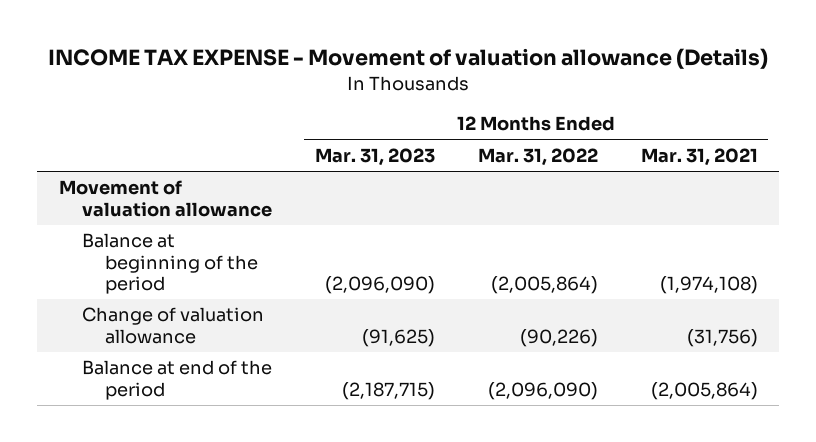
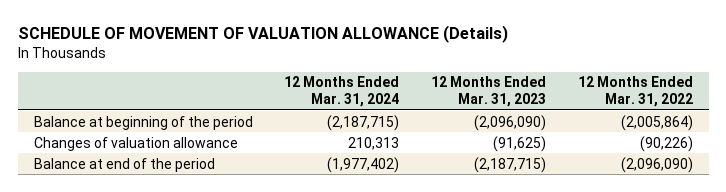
[48,48,769,70] INCOME TAX EXPENSE - Movement of valuation allowance (Details) -> [17,25,508,44] SCHEDULE OF MOVEMENT OF VALUATION ALLOWANCE (Details)
[640,148,758,167] Mar. 31, 2021 -> none
none -> [284,76,400,108] 12 Months Ended Mar. 31, 2024
[58,180,272,217] Movement of valuation allowance -> none
[81,307,264,344] Change of valuation allowance -> [33,136,238,151] Changes of valuation allowance

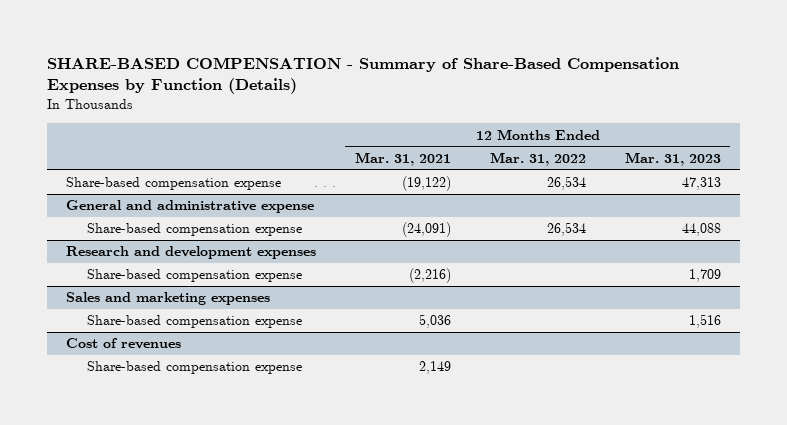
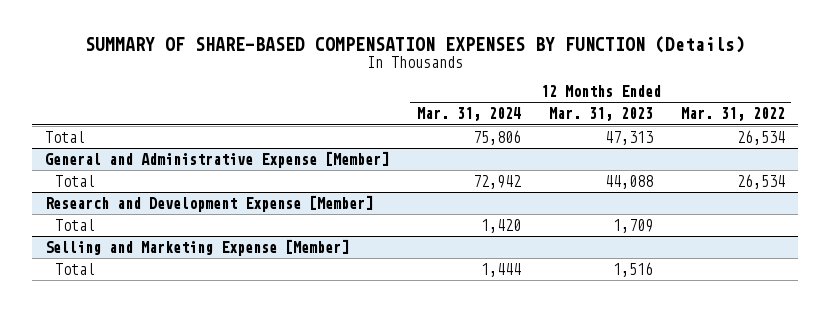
[46,56,679,95] SHARE-BASED COMPENSATION - Summary of Share-Based Compensation Expenses by Function (Details) -> [85,36,746,54] SUMMARY OF SHARE-BASED COMPENSATION EXPENSES BY FUNCTION (Details)
[355,151,452,166] Mar. 31, 2021 -> none
none -> [417,107,522,122] Mar. 31, 2024
[66,338,182,350] Cost of revenues -> none
[86,361,302,375] Share-based compensation expense -> none
[66,177,282,191] Share-based compensation expense -> [45,130,86,143] Total
[66,200,315,214] General and administrative expense -> [45,150,390,168] General and Administrative Expense [Member]
[86,223,302,237] Share-based compensation expense -> [55,174,96,187] Total
[66,246,317,260] Research and development expenses -> [45,194,374,212] Research and Development Expense [Member]
[86,269,302,283] Share-based compensation expense -> [55,218,96,231] Total
[66,292,271,306] Sales and marketing expenses -> [45,238,350,256] Selling and Marketing Expense [Member]
[86,315,302,329] Share-based compensation expense -> [55,262,96,275] Total

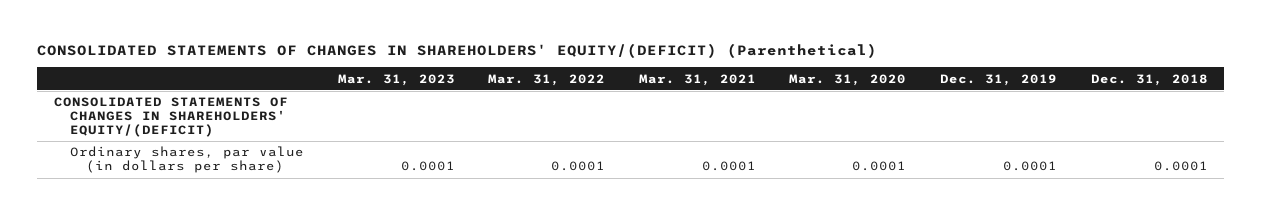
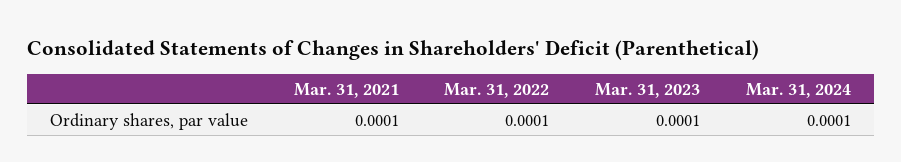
[36,43,877,59] CONSOLIDATED STATEMENTS OF CHANGES IN SHAREHOLDERS' EQUITY/(DEFICIT) (Parenthetical) -> [27,40,760,61] Consolidated Statements of Changes in Shareholders' Deficit (Parenthetical)
[789,73,907,86] Mar. 31, 2020 -> none
[939,73,1057,86] Dec. 31, 2019 -> none
[1090,73,1208,86] Dec. 31, 2018 -> none
none -> [745,82,851,98] Mar. 31, 2024
[53,97,288,138] CONSOLIDATED STATEMENTS OF CHANGES IN SHAREHOLDERS' EQUITY/(DEFICIT) -> none
[69,146,304,174] Ordinary shares, par value (in dollars per share) -> [49,112,248,130] Ordinary shares, par value

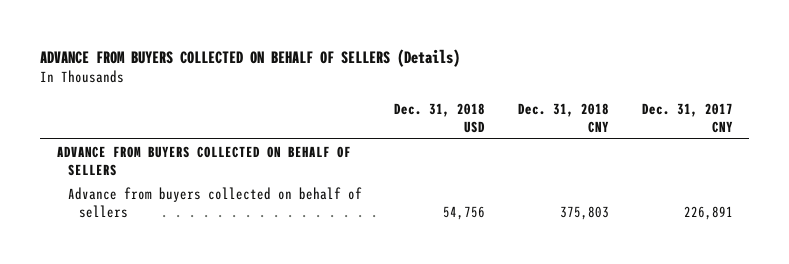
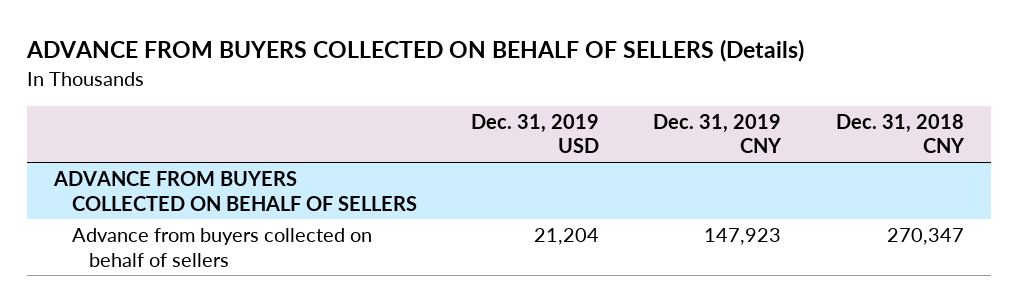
[394,102,486,133] Dec. 31, 2018 USD -> none
[641,102,733,133] Dec. 31, 2017 CNY -> none
none -> [470,113,599,154] Dec. 31, 2019 USD
none -> [653,113,783,154] Dec. 31, 2019 CNY
[559,206,609,221] 375,803 -> [886,228,964,246] 270,347

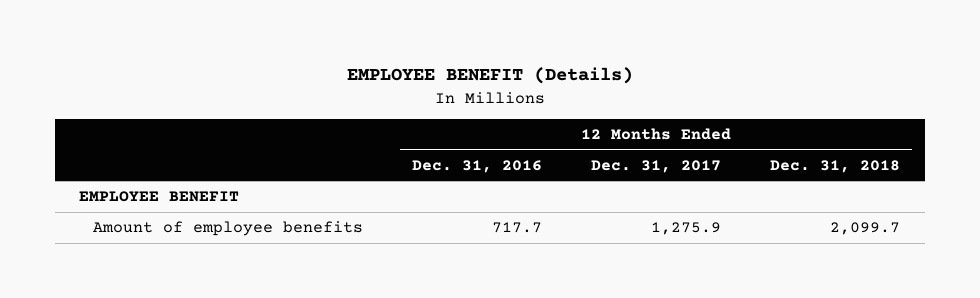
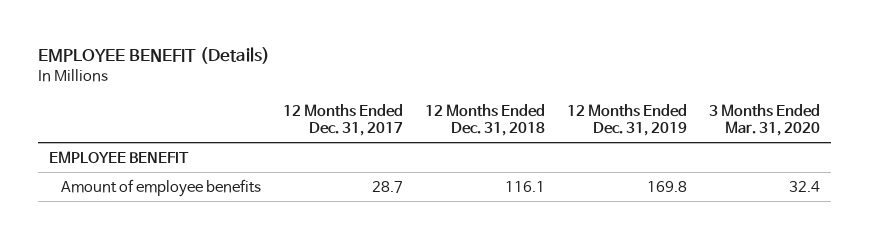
[412,159,543,173] Dec. 31, 2016 -> none
none -> [567,104,688,137] 12 Months Ended Dec. 31, 2019
none -> [709,104,821,137] 3 Months Ended Mar. 31, 2020
[651,222,722,236] 1,275.9 -> [372,180,404,193] 28.7
[830,222,901,236] 2,099.7 -> [505,180,546,192] 116.1

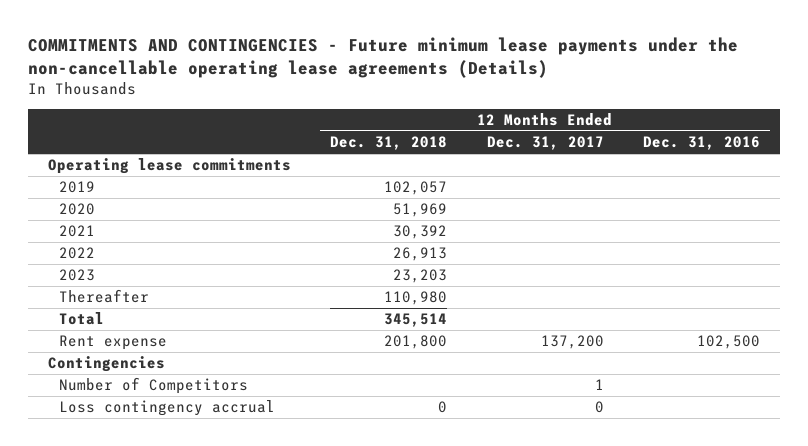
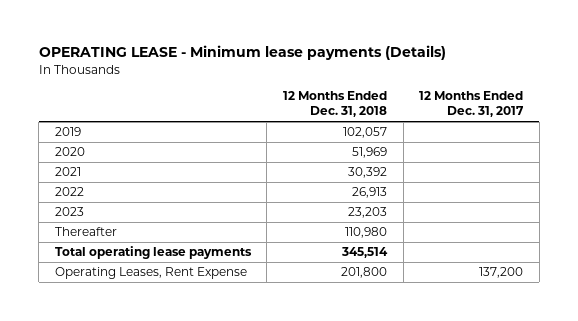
[27,36,738,78] COMMITMENTS AND CONTINGENCIES - Future minimum lease payments under the non-cancellable operating lease agreements (Details) -> [38,45,446,61] OPERATING LEASE - Minimum lease payments (Details)
[643,136,761,151] Dec. 31, 2016 -> none
[47,158,291,175] Operating lease commitments -> none
[47,356,165,373] Contingencies -> none
[59,377,249,395] Number of Competitors -> none
[59,400,276,417] Loss contingency accrual -> none
[59,312,105,326] Total -> [54,246,252,260] Total operating lease payments
[59,335,168,351] Rent expense -> [54,267,247,280] Operating Leases, Rent Expense

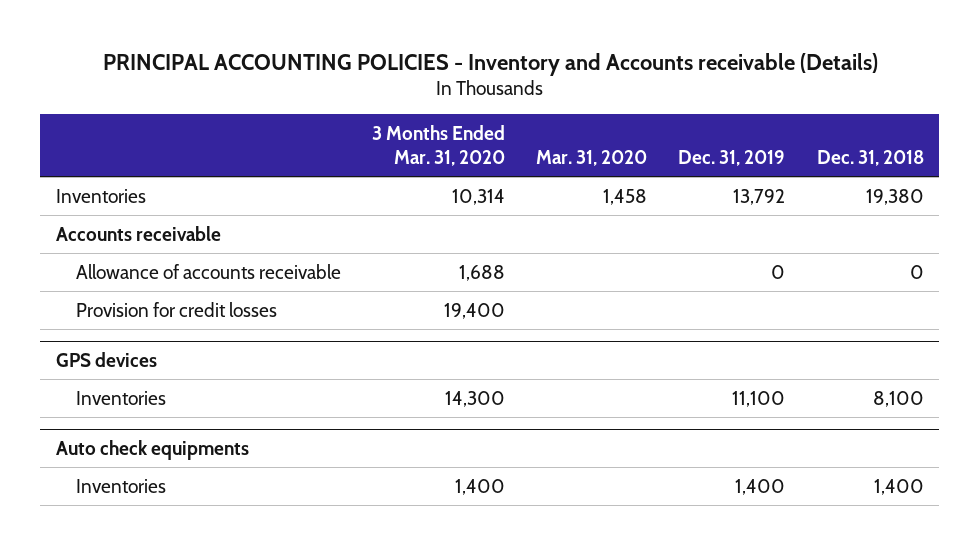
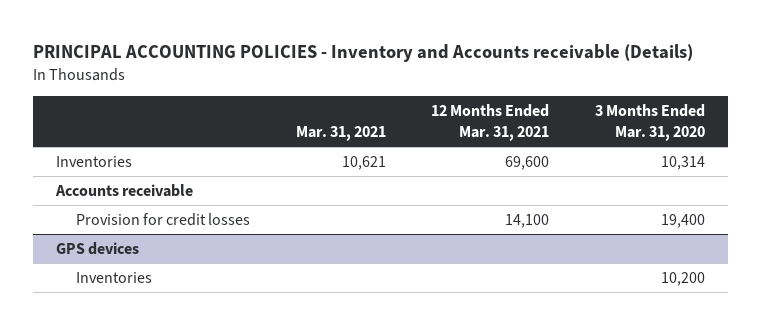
[536,149,648,166] Mar. 31, 2020 -> none
[678,149,786,166] Dec. 31, 2019 -> none
[816,149,924,166] Dec. 31, 2018 -> none
none -> [295,125,386,141] Mar. 31, 2021
none -> [431,104,550,141] 12 Months Ended Mar. 31, 2021
[75,263,341,279] Allowance of accounts receivable -> none
[55,439,249,460] Auto check equipments -> none
[75,478,166,493] Inventories -> none
[445,390,506,407] 14,300 -> [661,271,706,286] 10,200

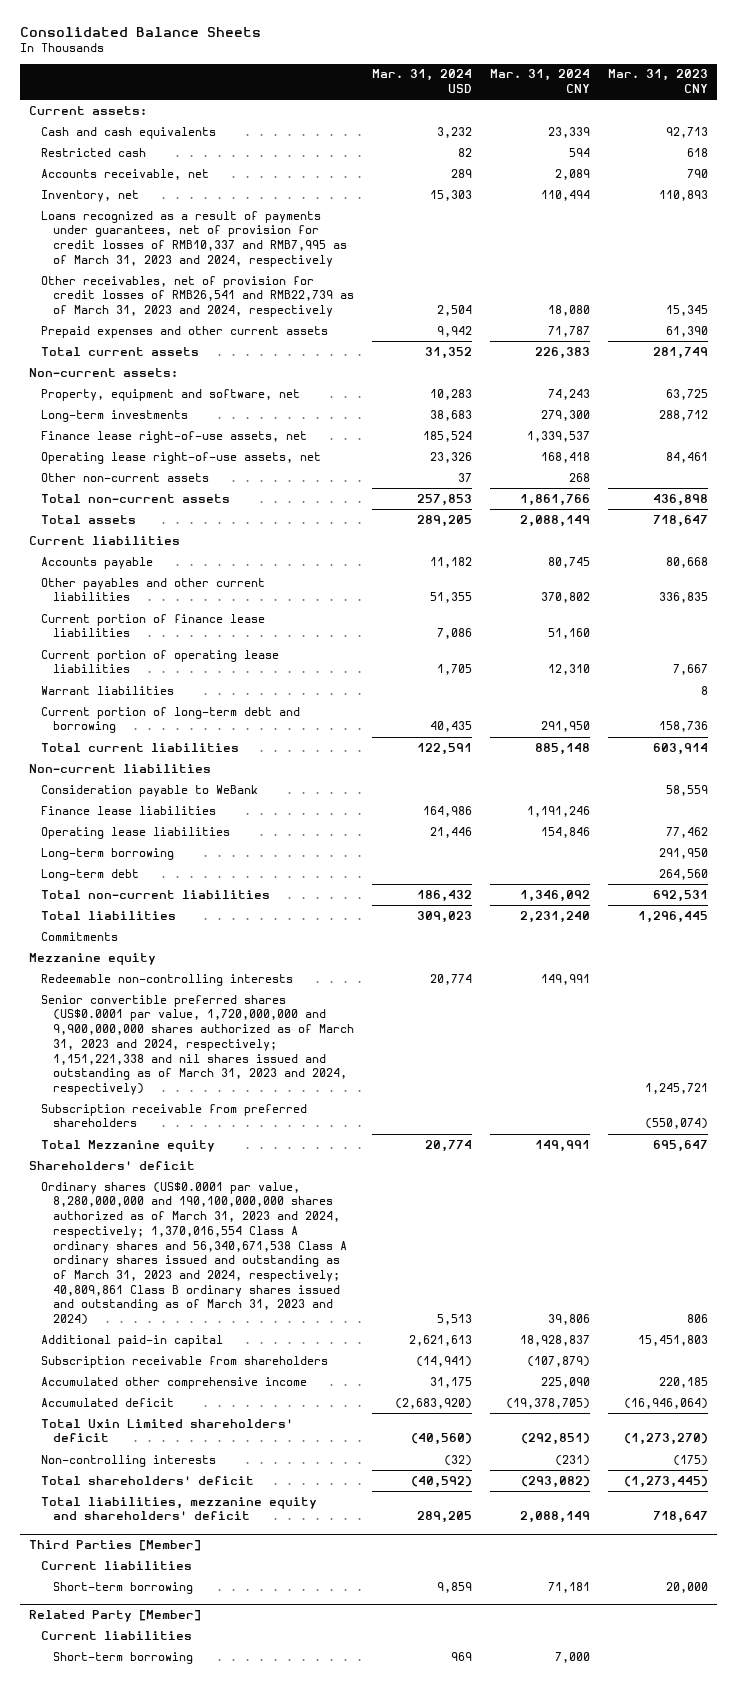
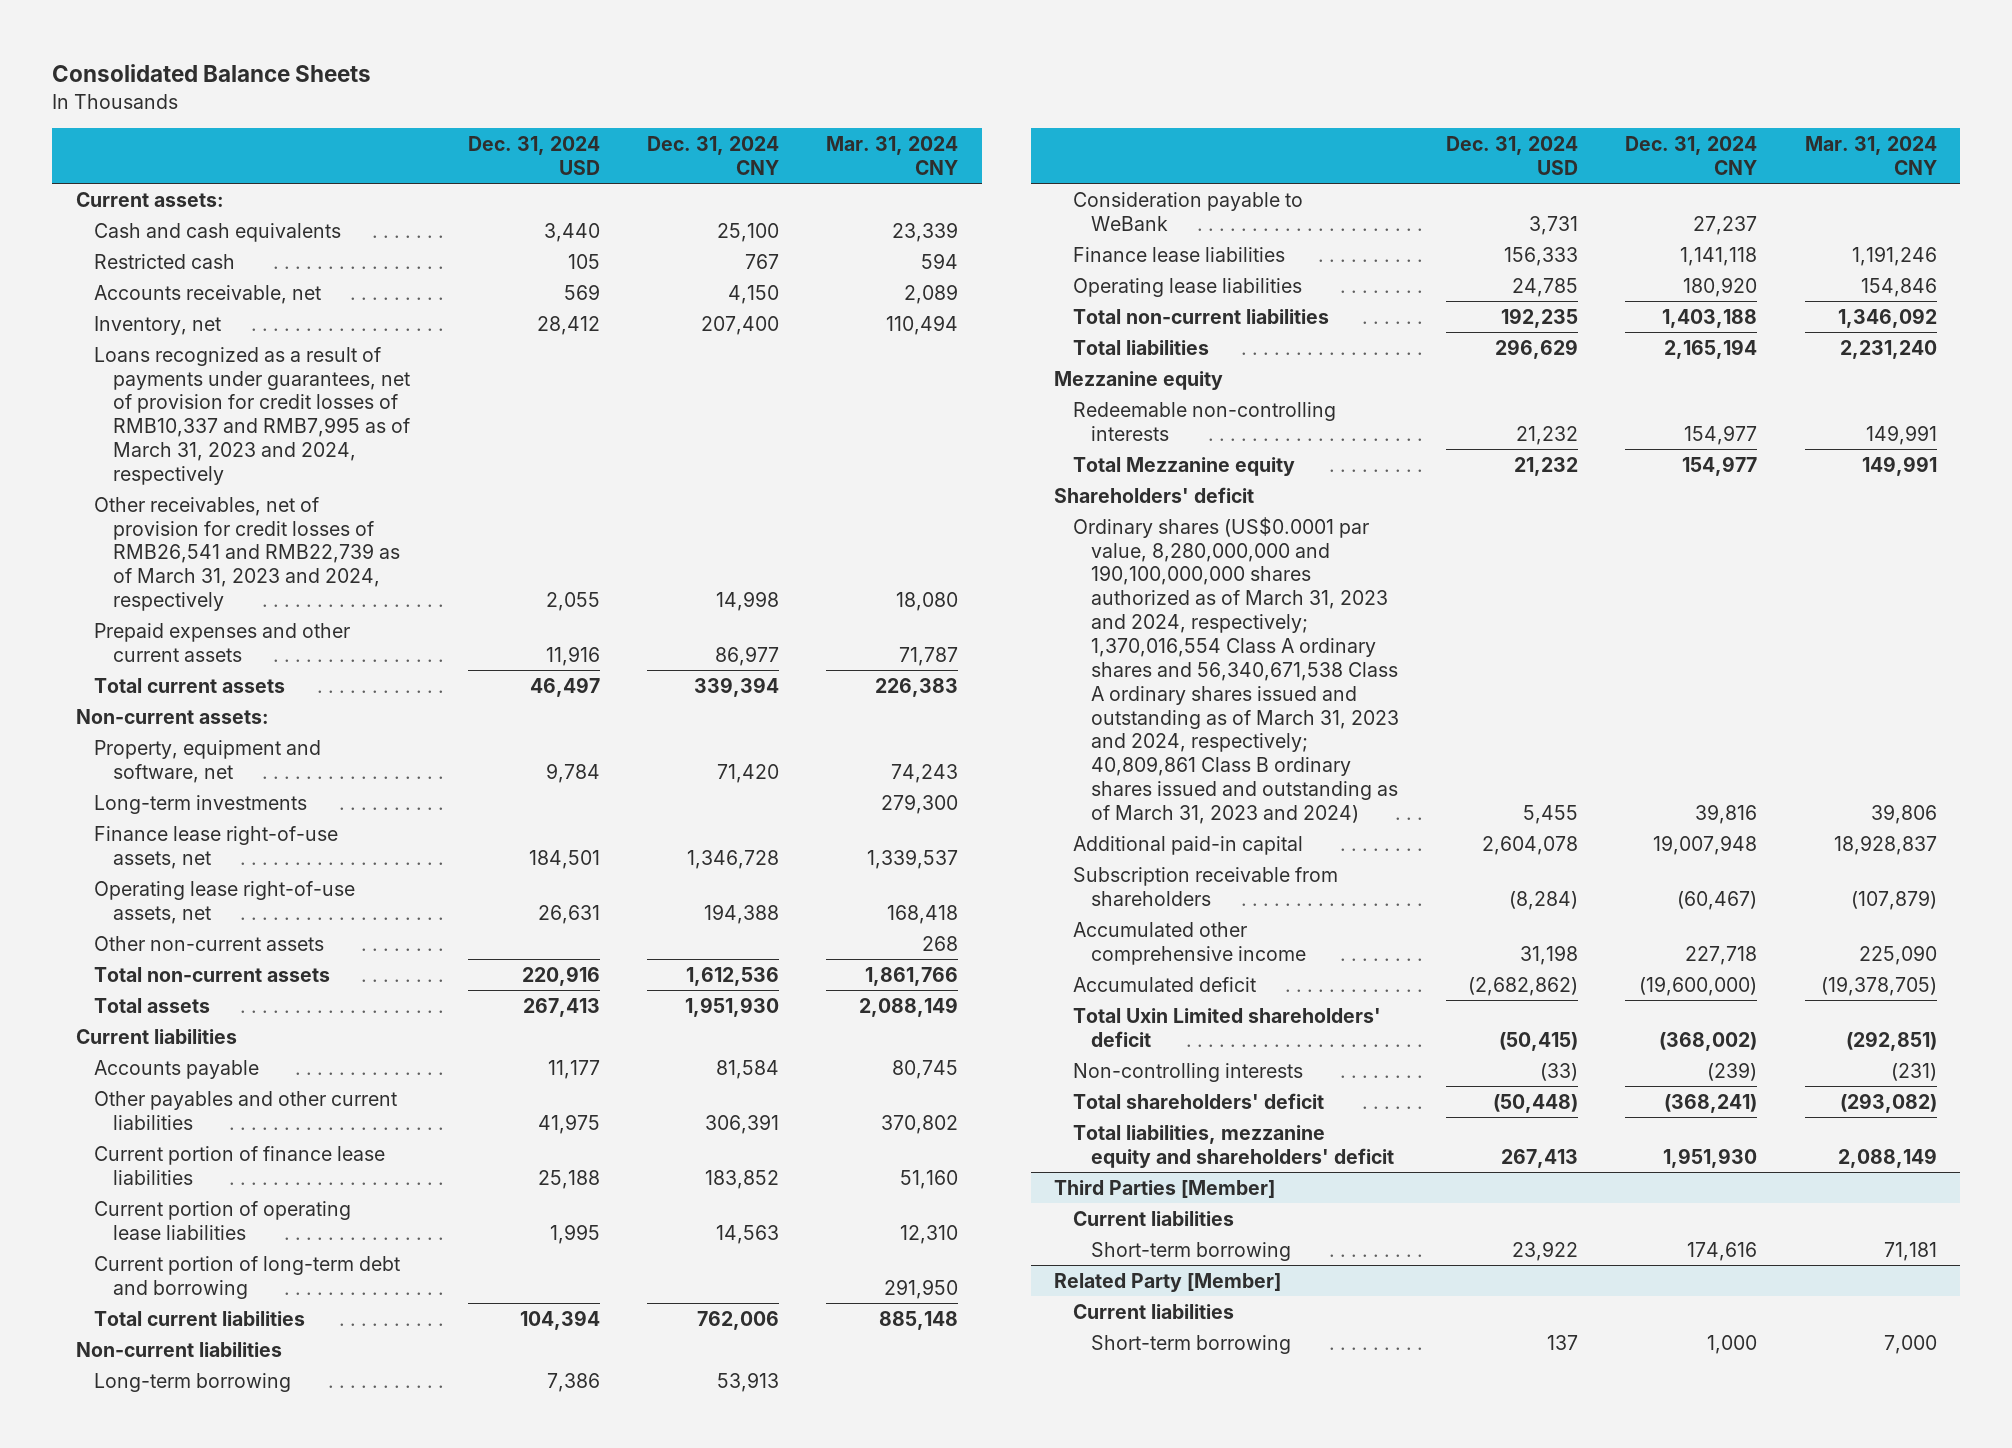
[372,69,473,94] Mar. 31, 2024 USD -> none
[608,69,709,94] Mar. 31, 2023 CNY -> none
none -> [467,136,600,175] Dec. 31, 2024 USD
none -> [646,136,779,175] Dec. 31, 2024 CNY
[41,685,175,695] Warrant liabilities -> none
[41,847,175,860] Long-term borrowing -> [94,1372,292,1392] Long-term borrowing
[41,868,140,881] Long-term debt -> none
[41,931,119,941] Commitments -> none
[41,994,355,1095] Senior convertible preferred shares (US$0.0001 par value, 1,720,000,000 and 9,900,000,000 shares authorized as of March 31, 2023 and 2024, respectively; 1,151,221,338 and nil shares issued and outstanding as of March 31, 2023 and 2024, respectively) -> none
[41,1103,308,1128] Subscription receivable from preferred shareholders -> none

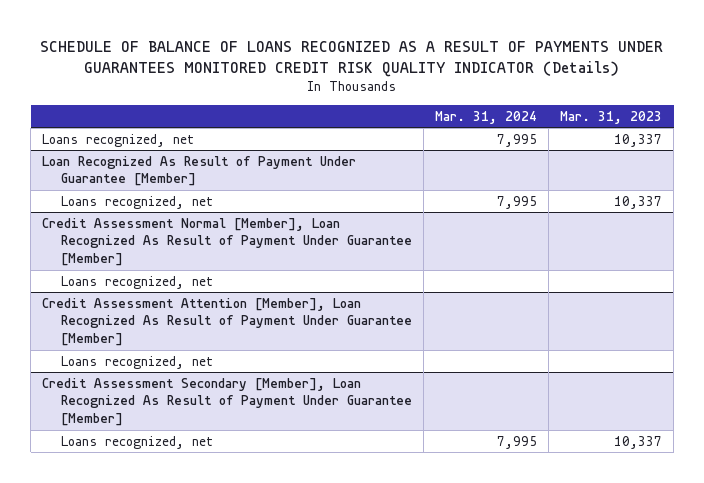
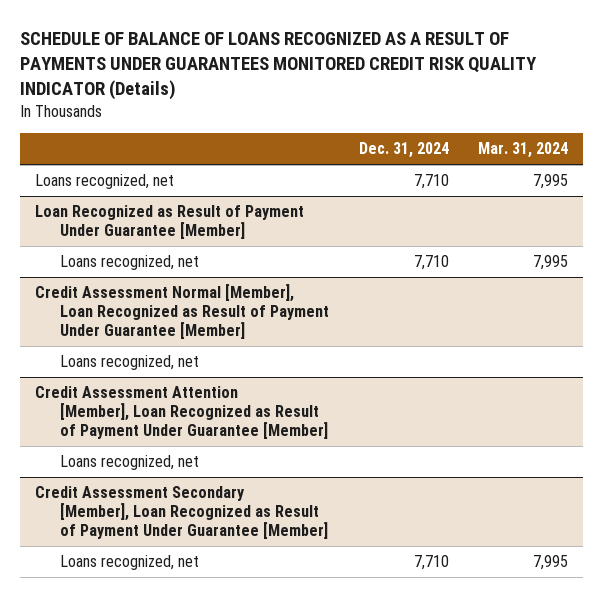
[560,111,663,125] Mar. 31, 2023 -> none
none -> [358,142,449,159] Dec. 31, 2024
[42,155,357,187] Loan Recognized As Result of Payment Under Guarantee [Member] -> [35,205,305,240] Loan Recognized as Result of Payment Under Guarantee [Member]
[42,217,413,267] Credit Assessment Normal [Member], Loan Recognized As Result of Payment Under Guarantee [Member] -> [35,284,329,339] Credit Assessment Normal [Member], Loan Recognized as Result of Payment Under Guarantee [Member]
[42,297,413,347] Credit Assessment Attention [Member], Loan Recognized As Result of Payment Under Guarantee [Member] -> [35,386,328,439] Credit Assessment Attention [Member], Loan Recognized as Result of Payment Under Guarantee [Member]
[42,377,413,427] Credit Assessment Secondary [Member], Loan Recognized As Result of Payment Under Guarantee [Member] -> [35,486,328,539] Credit Assessment Secondary [Member], Loan Recognized as Result of Payment Under Guarantee [Member]

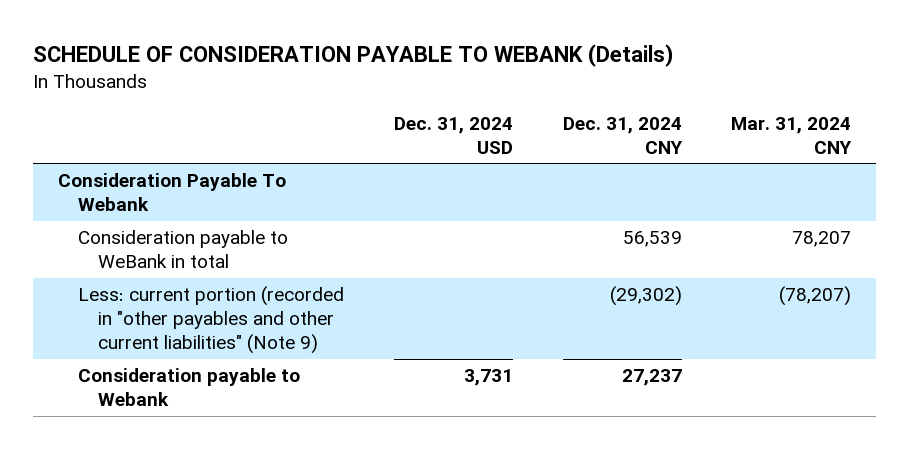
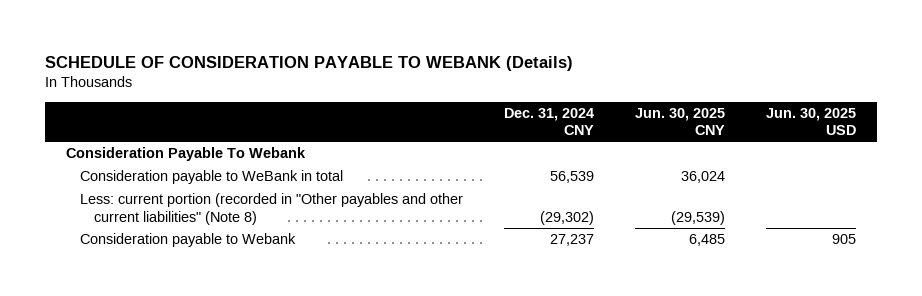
[393,116,513,154] Dec. 31, 2024 USD -> none
[731,116,853,154] Mar. 31, 2024 CNY -> none
none -> [634,107,725,136] Jun. 30, 2025 CNY
none -> [765,107,856,136] Jun. 30, 2025 USD
[78,286,345,354] Less: current portion (recorded in "other payables and other current liabilities" (Note 9) -> [79,193,463,225] Less: current portion (recorded in "Other payables and other current liabilities" (Note 8)

